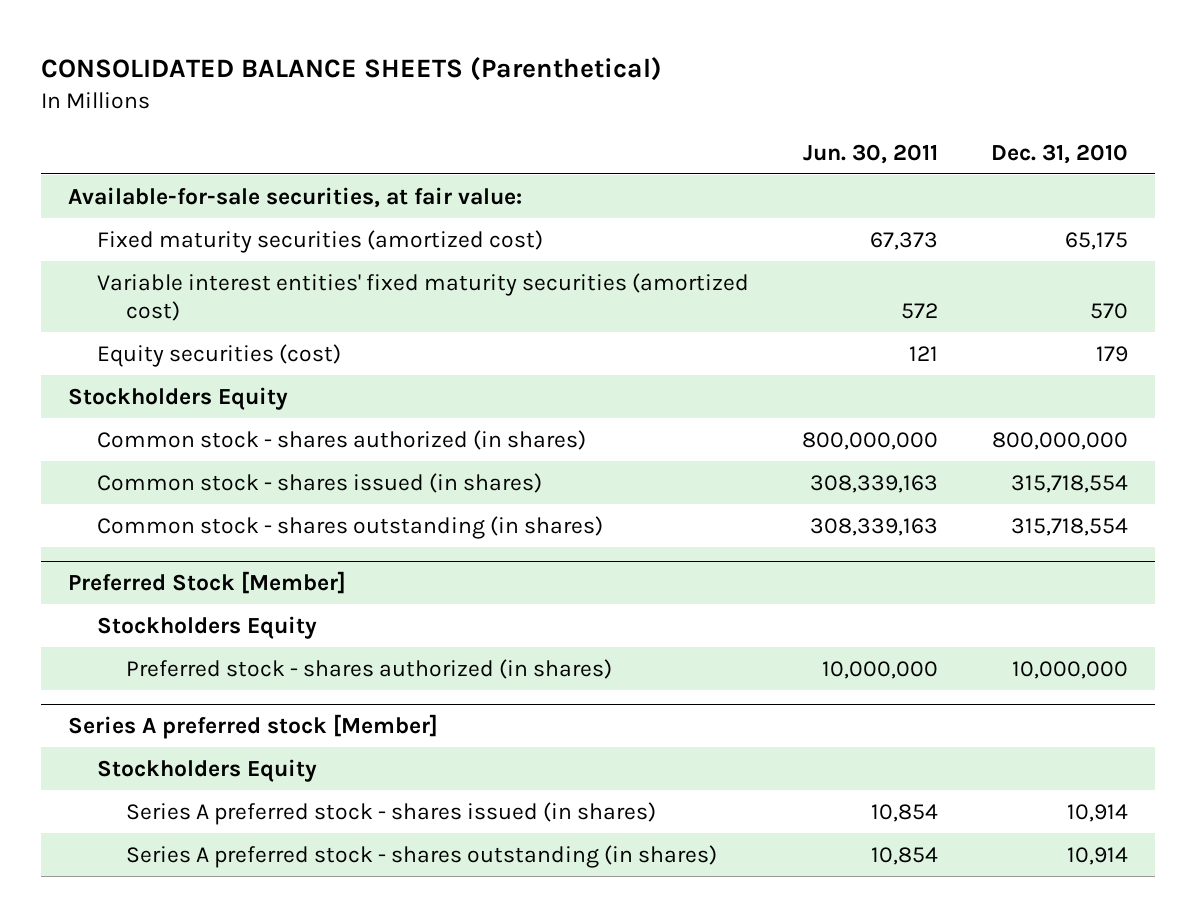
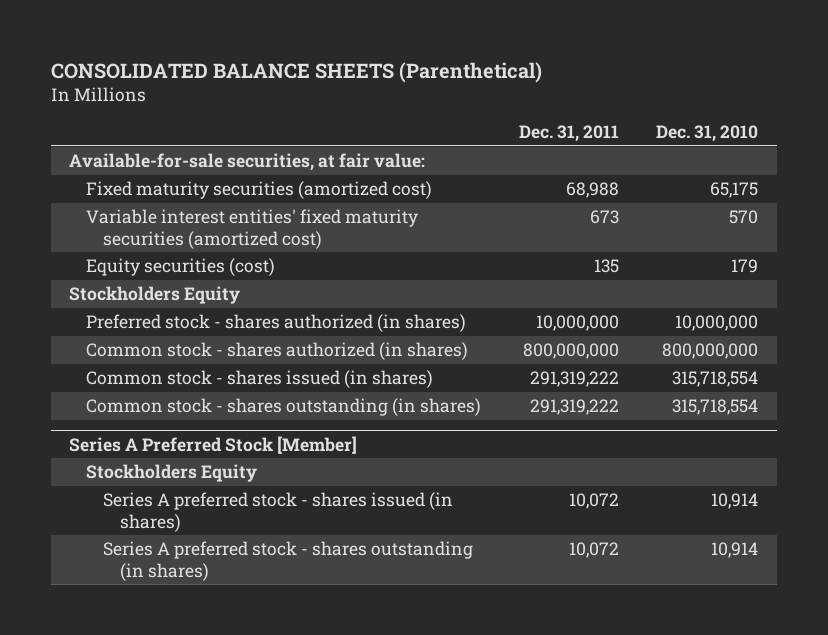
[803,143,939,164] Jun. 30, 2011 -> none
none -> [518,125,619,143] Dec. 31, 2011
none -> [86,314,467,333] Preferred stock - shares authorized (in shares)
[67,570,346,594] Preferred Stock [Member] -> none
[96,615,317,639] Stockholders Equity -> none
[126,658,613,679] Preferred stock - shares authorized (in shares) -> none
[67,713,438,739] Series A preferred stock [Member] -> [69,435,358,454] Series A Preferred Stock [Member]

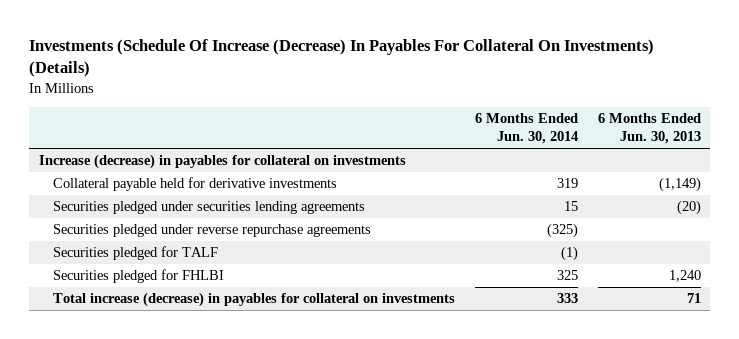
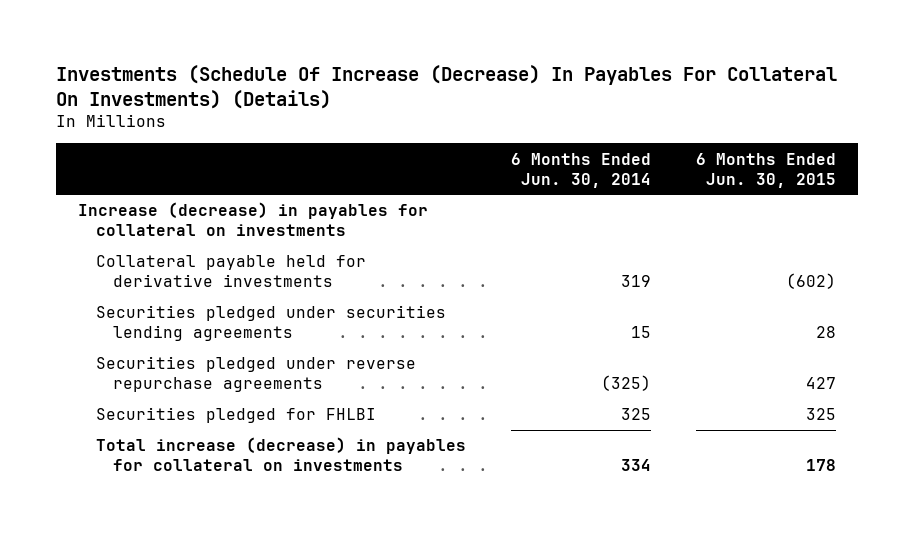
[597,113,701,145] 6 Months Ended Jun. 30, 2013 -> none
none -> [695,152,836,188] 6 Months Ended Jun. 30, 2015
[53,246,219,261] Securities pledged for TALF -> none
[556,293,578,304] 333 -> [620,459,651,472] 334

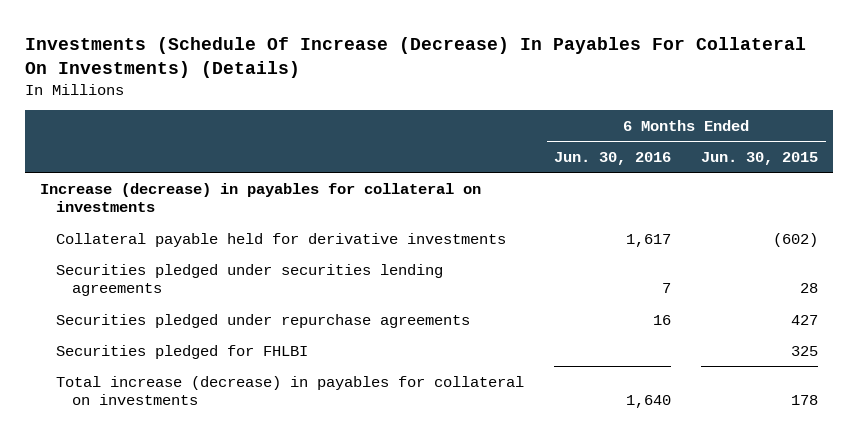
[510,152,651,188] 6 Months Ended Jun. 30, 2014 -> none
none -> [554,151,672,165] Jun. 30, 2016
[95,356,416,393] Securities pledged under reverse repurchase agreements -> [56,313,471,328] Securities pledged under repurchase agreements

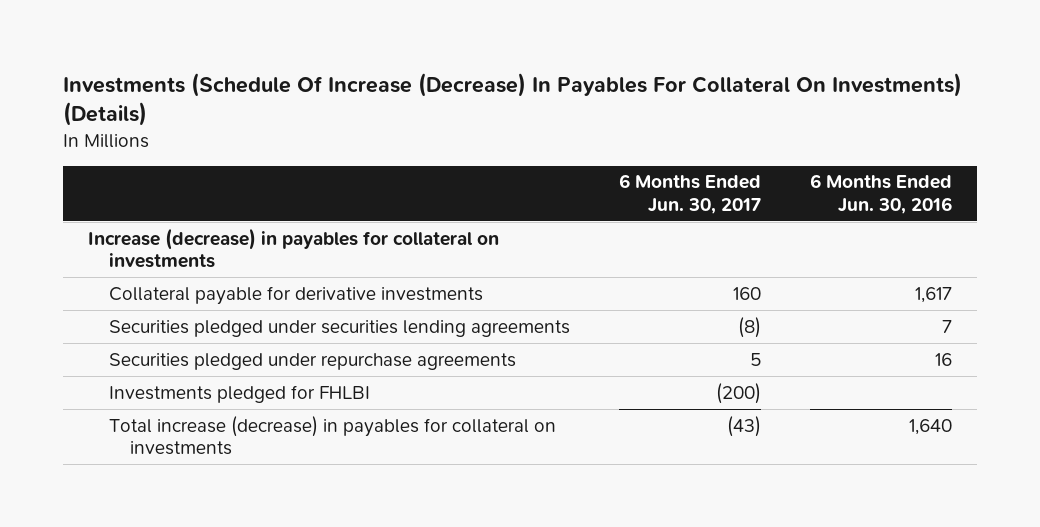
[701,151,819,165] Jun. 30, 2015 -> none
none -> [619,174,762,214] 6 Months Ended Jun. 30, 2017
[56,232,507,247] Collateral payable held for derivative investments -> [108,285,483,305] Collateral payable for derivative investments
[56,344,309,359] Securities pledged for FHLBI -> [108,384,370,403] Investments pledged for FHLBI

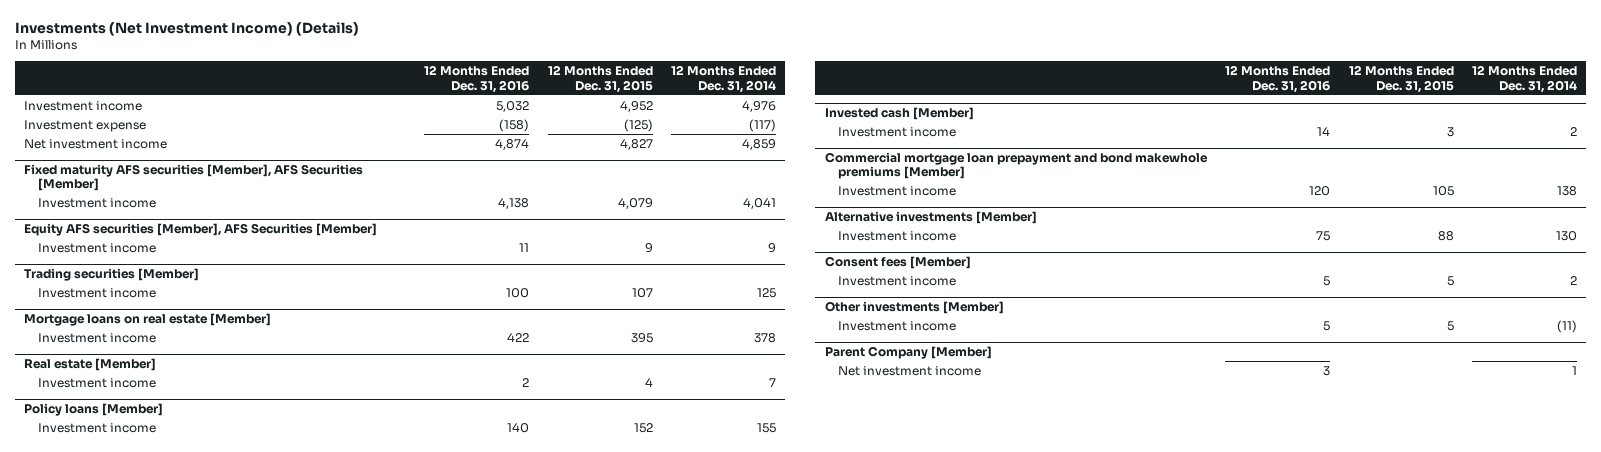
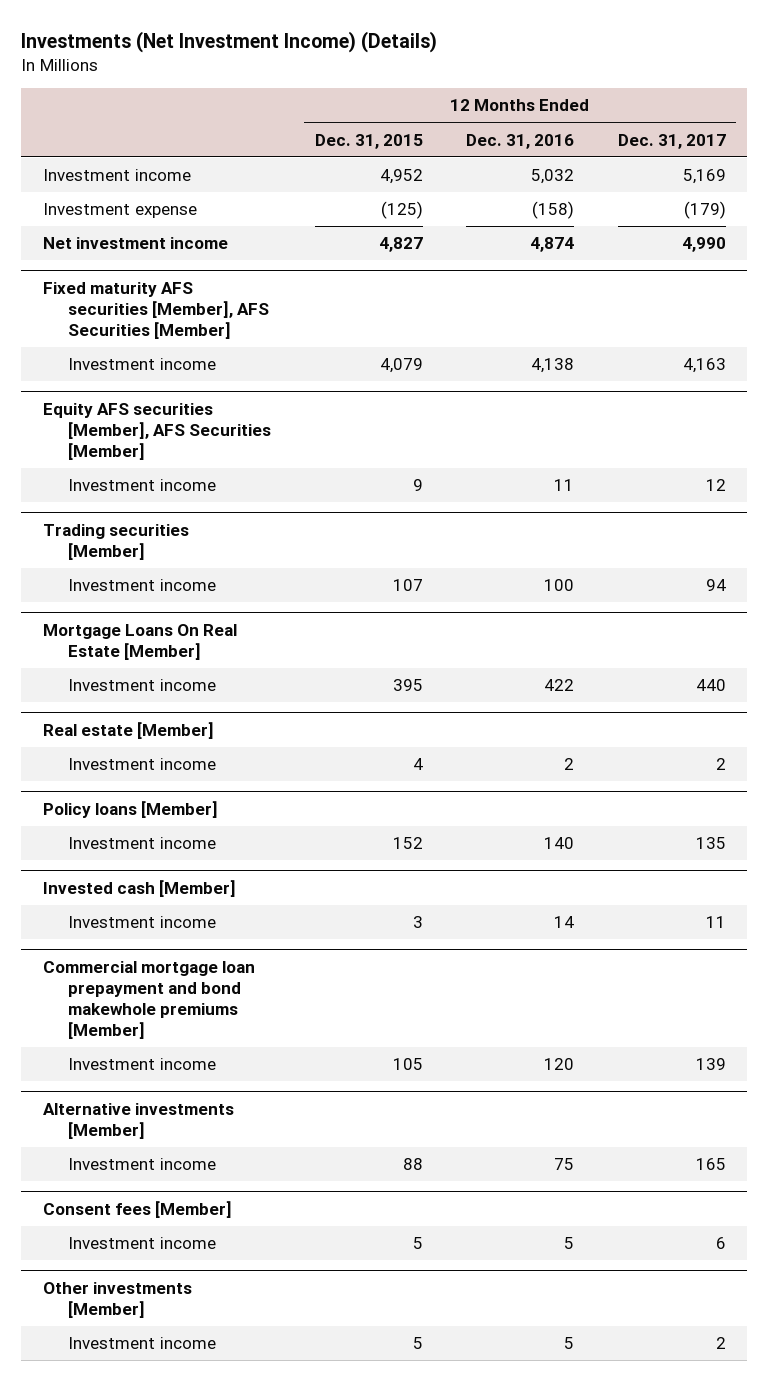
[671,65,777,93] 12 Months Ended Dec. 31, 2014 -> none
none -> [617,133,726,149] Dec. 31, 2017
[23,312,271,326] Mortgage loans on real estate [Member] -> [42,623,237,660] Mortgage Loans On Real Estate [Member]
[824,345,992,359] Parent Company [Member] -> none
[838,365,982,376] Net investment income -> none

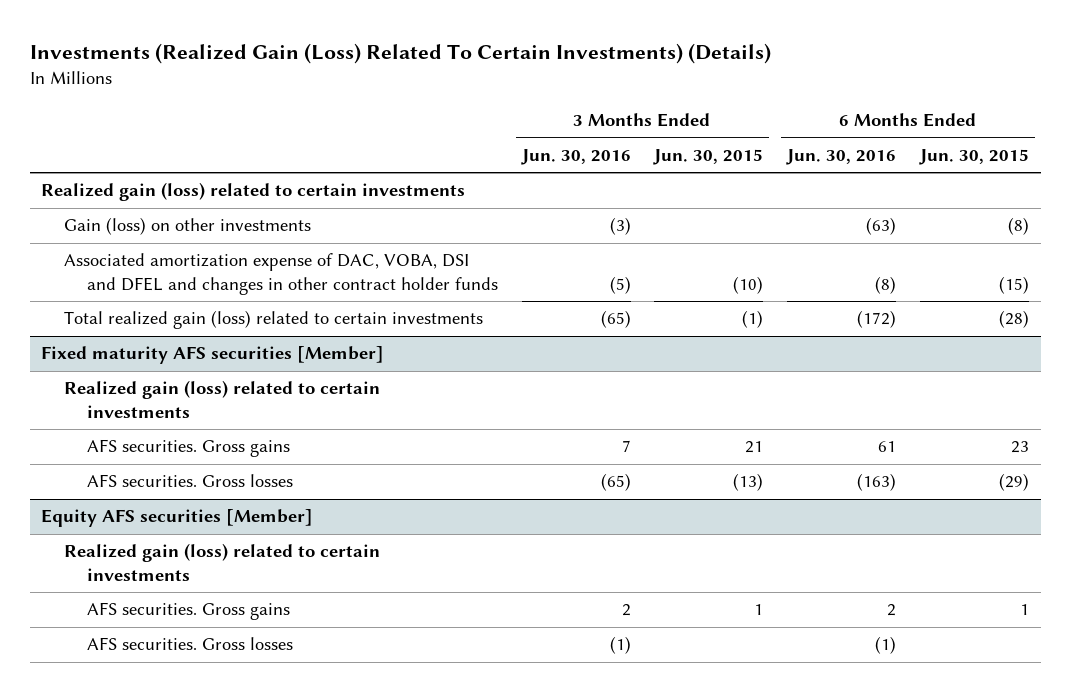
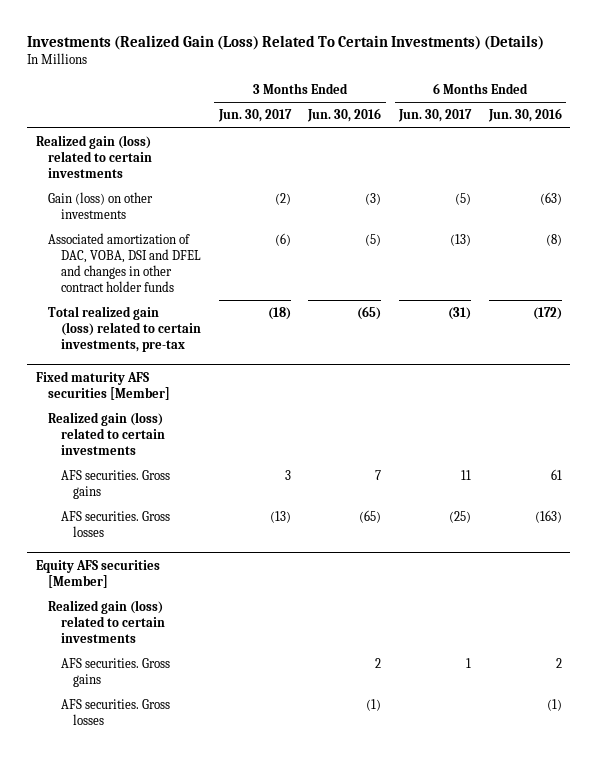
[653,148,764,165] Jun. 30, 2015 -> none
[918,148,1029,165] Jun. 30, 2015 -> none
none -> [217,109,292,123] Jun. 30, 2017
none -> [397,109,472,123] Jun. 30, 2017
[64,253,498,296] Associated amortization expense of DAC, VOBA, DSI and DFEL and changes in other contract holder funds -> [48,233,201,292] Associated amortization of DAC, VOBA, DSI and DFEL and changes in other contract holder funds
[64,310,484,330] Total realized gain (loss) related to certain investments -> [48,306,201,353] Total realized gain (loss) related to certain investments, pre-tax

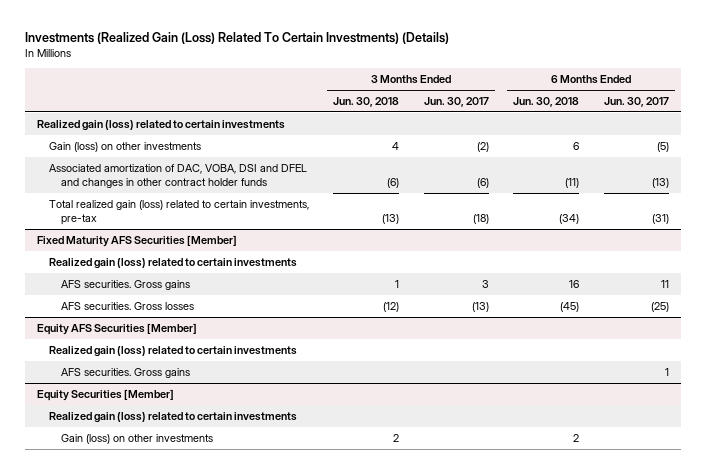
[307,108,382,123] Jun. 30, 2016 -> none
[487,108,562,123] Jun. 30, 2016 -> none
none -> [333,97,400,108] Jun. 30, 2018
none -> [513,97,580,108] Jun. 30, 2018
[36,371,171,401] Fixed maturity AFS securities [Member] -> [37,234,238,247] Fixed Maturity AFS Securities [Member]
[36,560,161,589] Equity AFS securities [Member] -> [37,322,198,335] Equity AFS Securities [Member]
[60,699,170,726] AFS securities. Gross losses -> none
none -> [37,388,175,401] Equity Securities [Member]
none -> [48,411,297,423] Realized gain (loss) related to certain investments
none -> [60,433,213,444] Gain (loss) on other investments

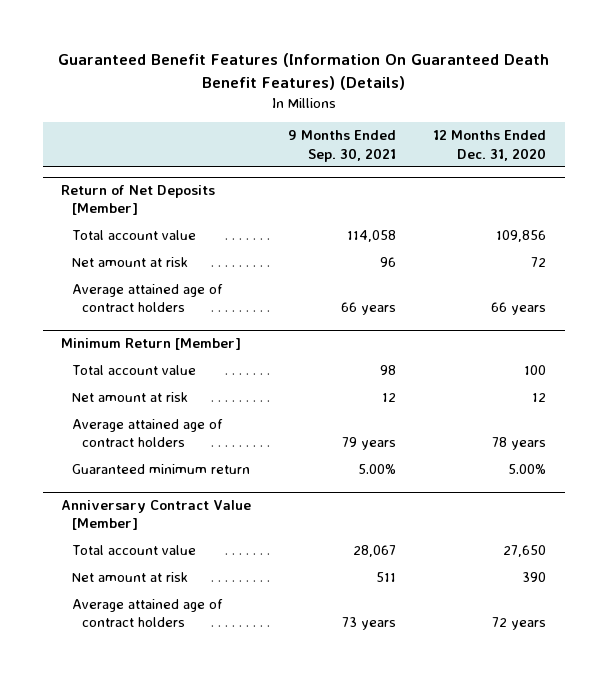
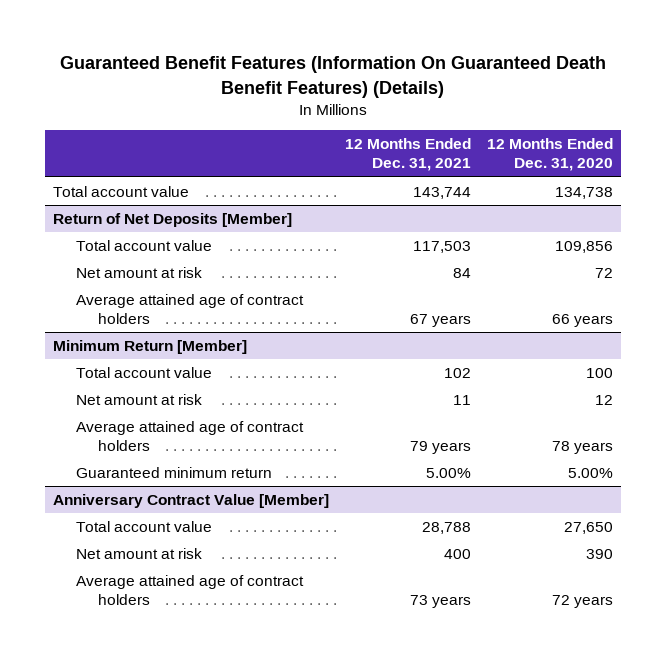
[288,130,397,162] 9 Months Ended Sep. 30, 2021 -> none
none -> [345,138,472,172] 12 Months Ended Dec. 31, 2021
none -> [53,186,190,198] Total account value

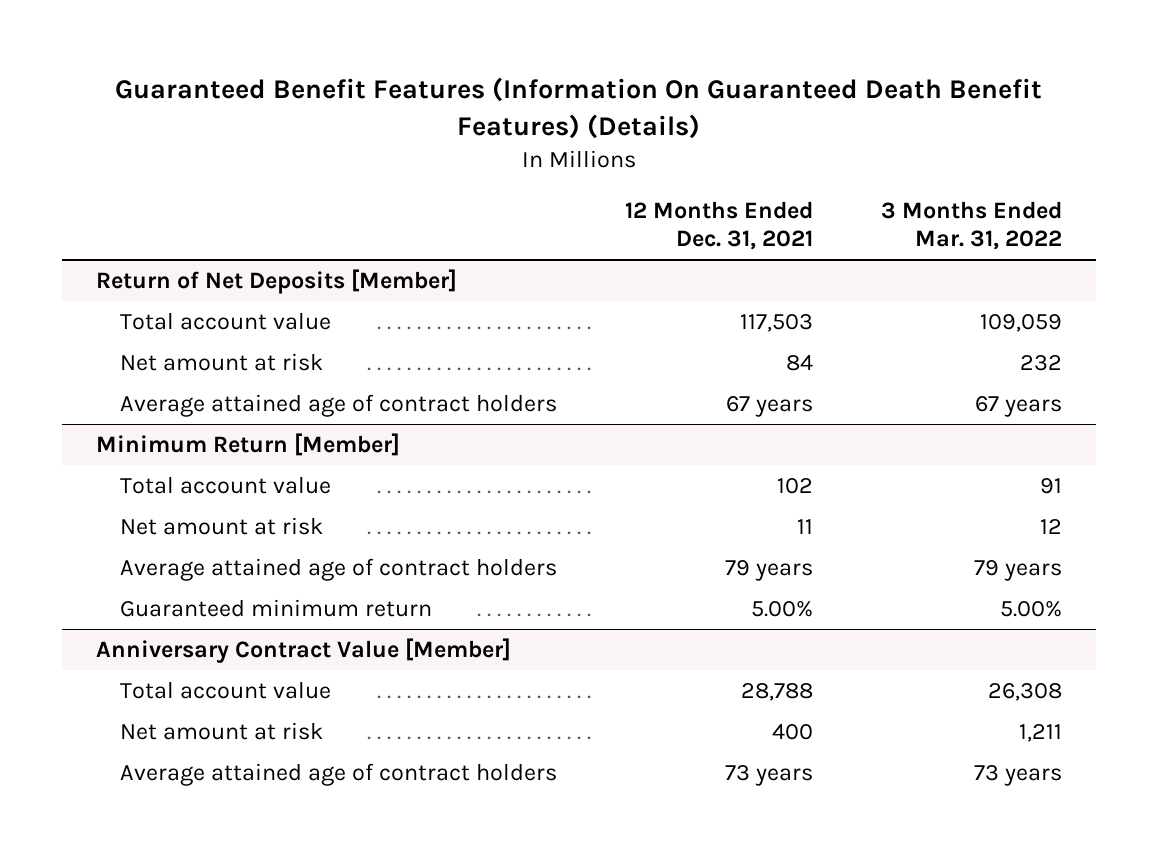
[487,138,614,172] 12 Months Ended Dec. 31, 2020 -> none
none -> [881,201,1063,251] 3 Months Ended Mar. 31, 2022
[53,186,190,198] Total account value -> none

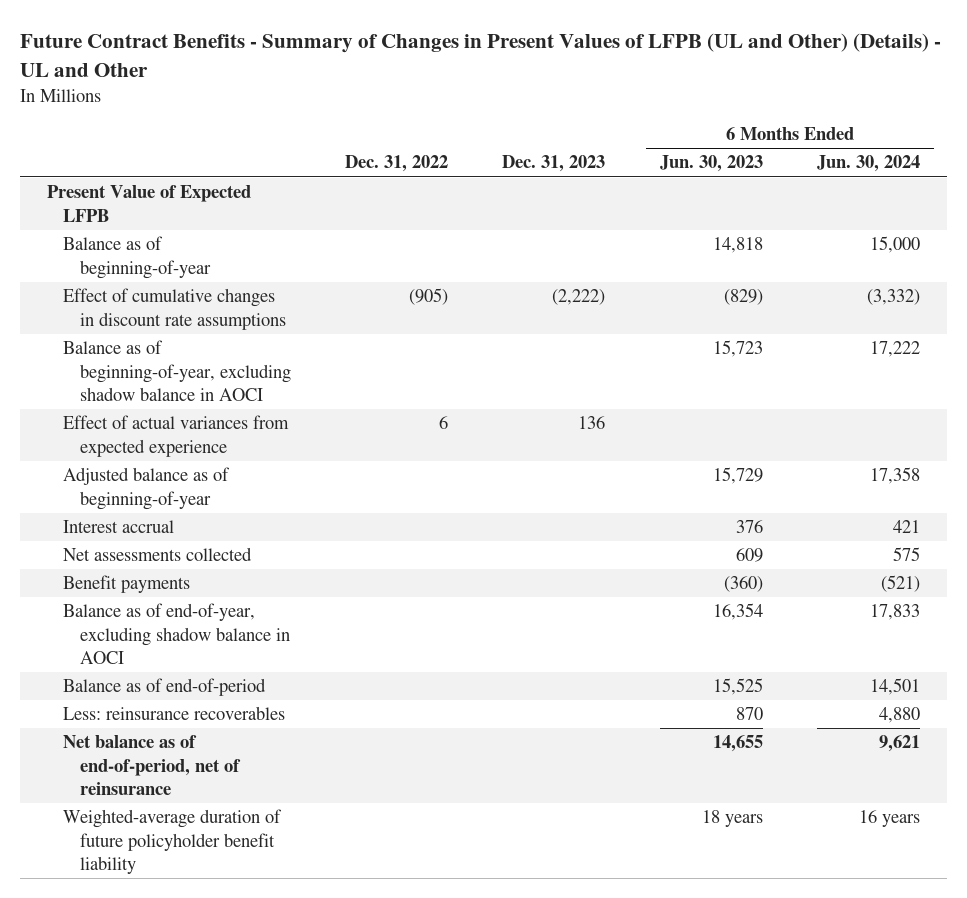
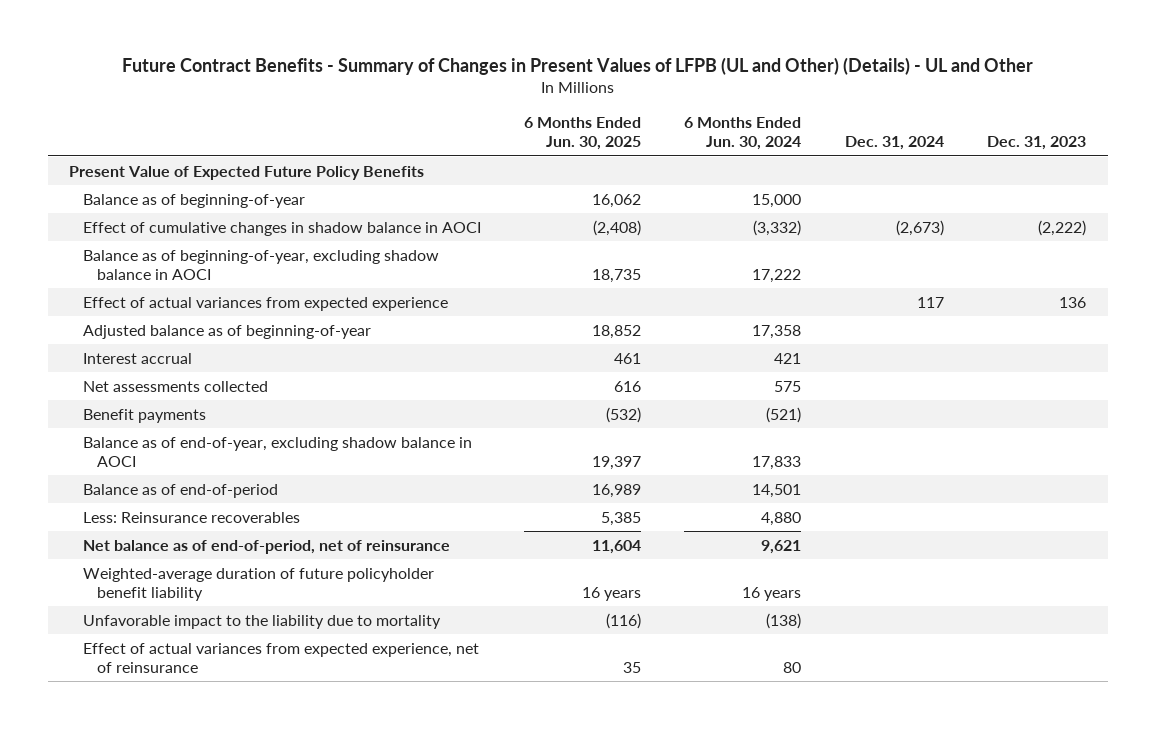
[345,155,449,173] Dec. 31, 2022 -> none
[659,155,763,173] Jun. 30, 2023 -> none
none -> [524,117,642,150] 6 Months Ended Jun. 30, 2025
none -> [844,135,944,150] Dec. 31, 2024
[47,185,252,222] Present Value of Expected LFPB -> [69,165,425,180] Present Value of Expected Future Policy Benefits
[63,288,286,330] Effect of cumulative changes in discount rate assumptions -> [83,221,482,236] Effect of cumulative changes in shadow balance in AOCI
[63,706,286,721] Less: reinsurance recoverables -> [83,511,301,523] Less: Reinsurance recoverables
none -> [83,614,442,629] Unfavorable impact to the liability due to mortality
none -> [83,642,480,673] Effect of actual variances from expected experience, net of reinsurance

